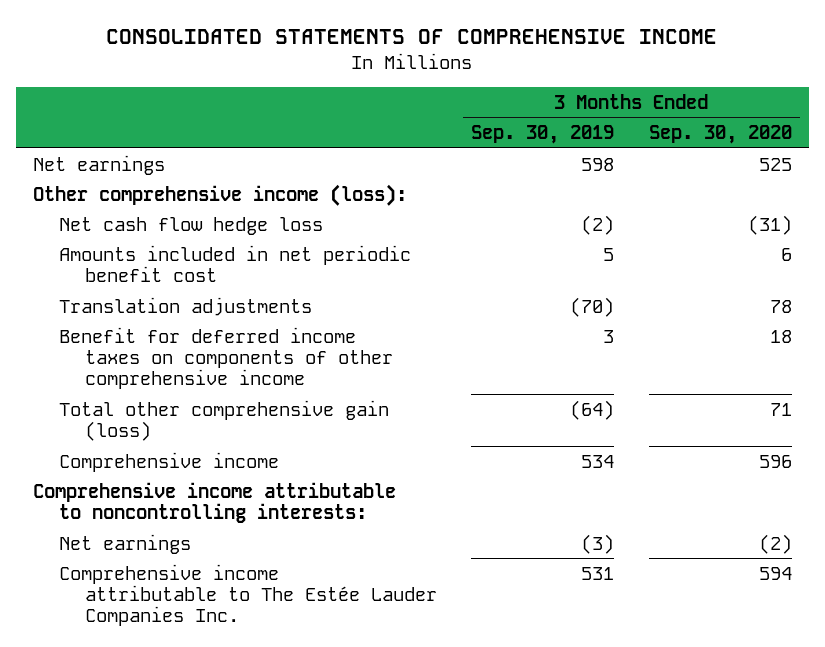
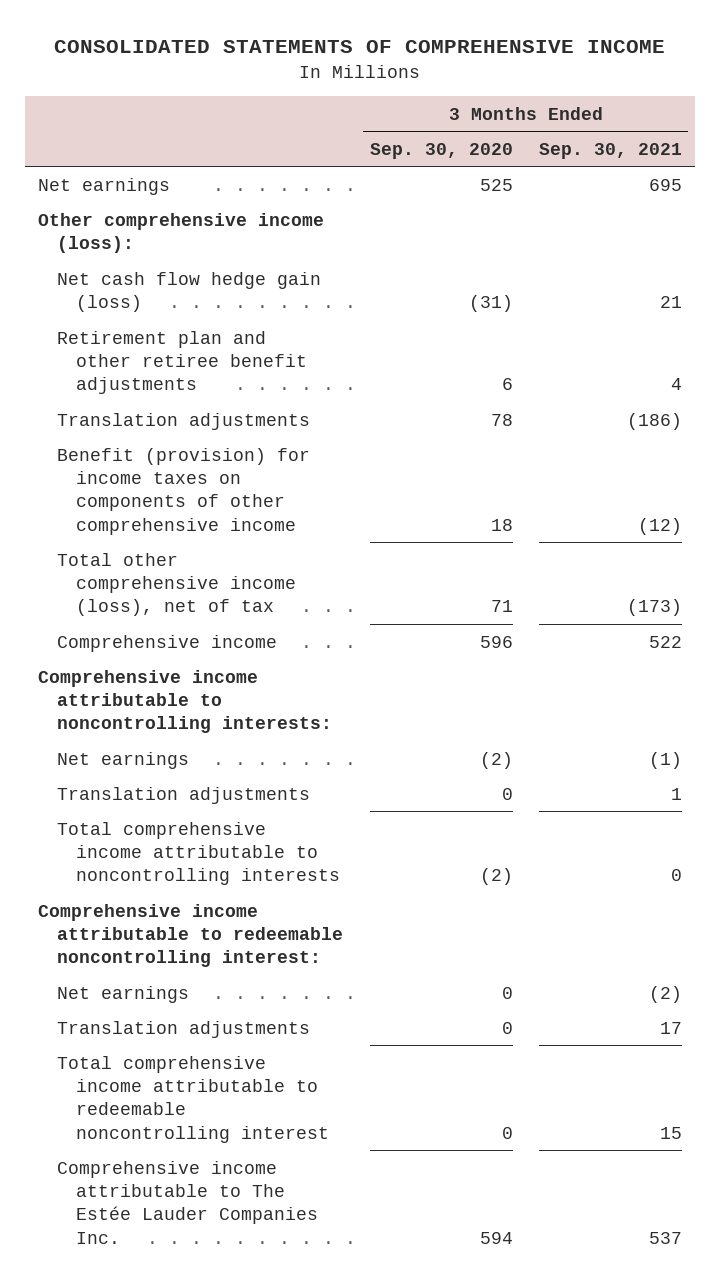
[471,125,615,145] Sep. 30, 2019 -> none
none -> [538,142,682,159] Sep. 30, 2021
[58,216,323,235] Net cash flow hedge loss -> [57,271,322,312] Net cash flow hedge gain (loss)
[58,244,411,282] Amounts included in net periodic benefit cost -> [57,330,307,395] Retirement plan and other retiree benefit adjustments
[58,326,393,390] Benefit for deferred income taxes on components of other comprehensive income -> [57,447,311,535] Benefit (provision) for income taxes on components of other comprehensive income
[58,399,389,441] Total other comprehensive gain (loss) -> [57,552,296,617] Total other comprehensive income (loss), net of tax
none -> [57,786,311,804] Translation adjustments
none -> [57,821,340,886] Total comprehensive income attributable to noncontrolling interests
none -> [38,903,344,968] Comprehensive income attributable to redeemable noncontrolling interest:
none -> [57,985,190,1003] Net earnings
none -> [57,1020,311,1038] Translation adjustments
none -> [57,1055,329,1143] Total comprehensive income attributable to redeemable noncontrolling interest

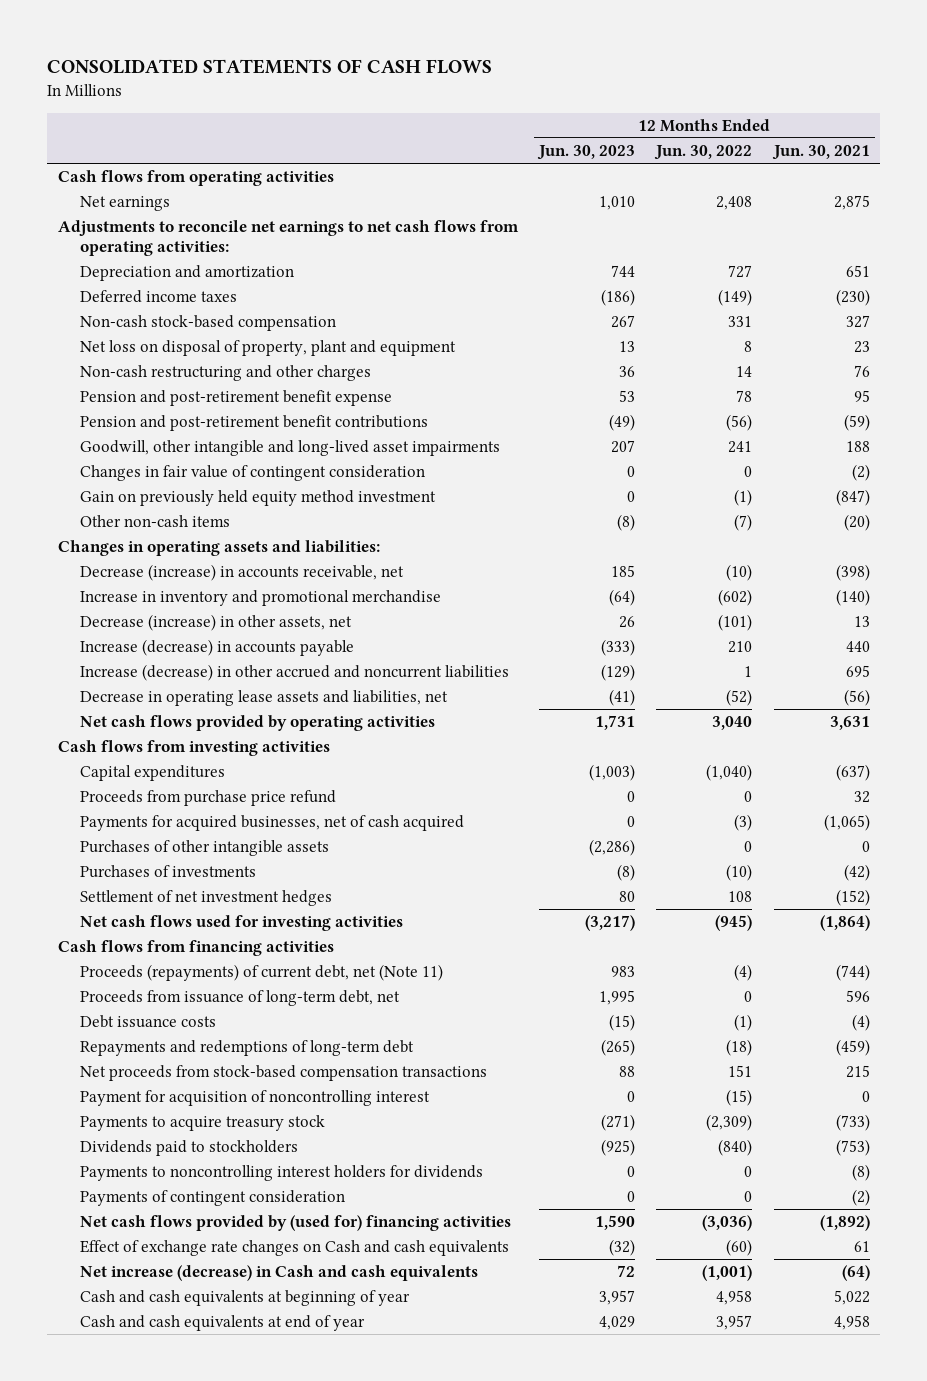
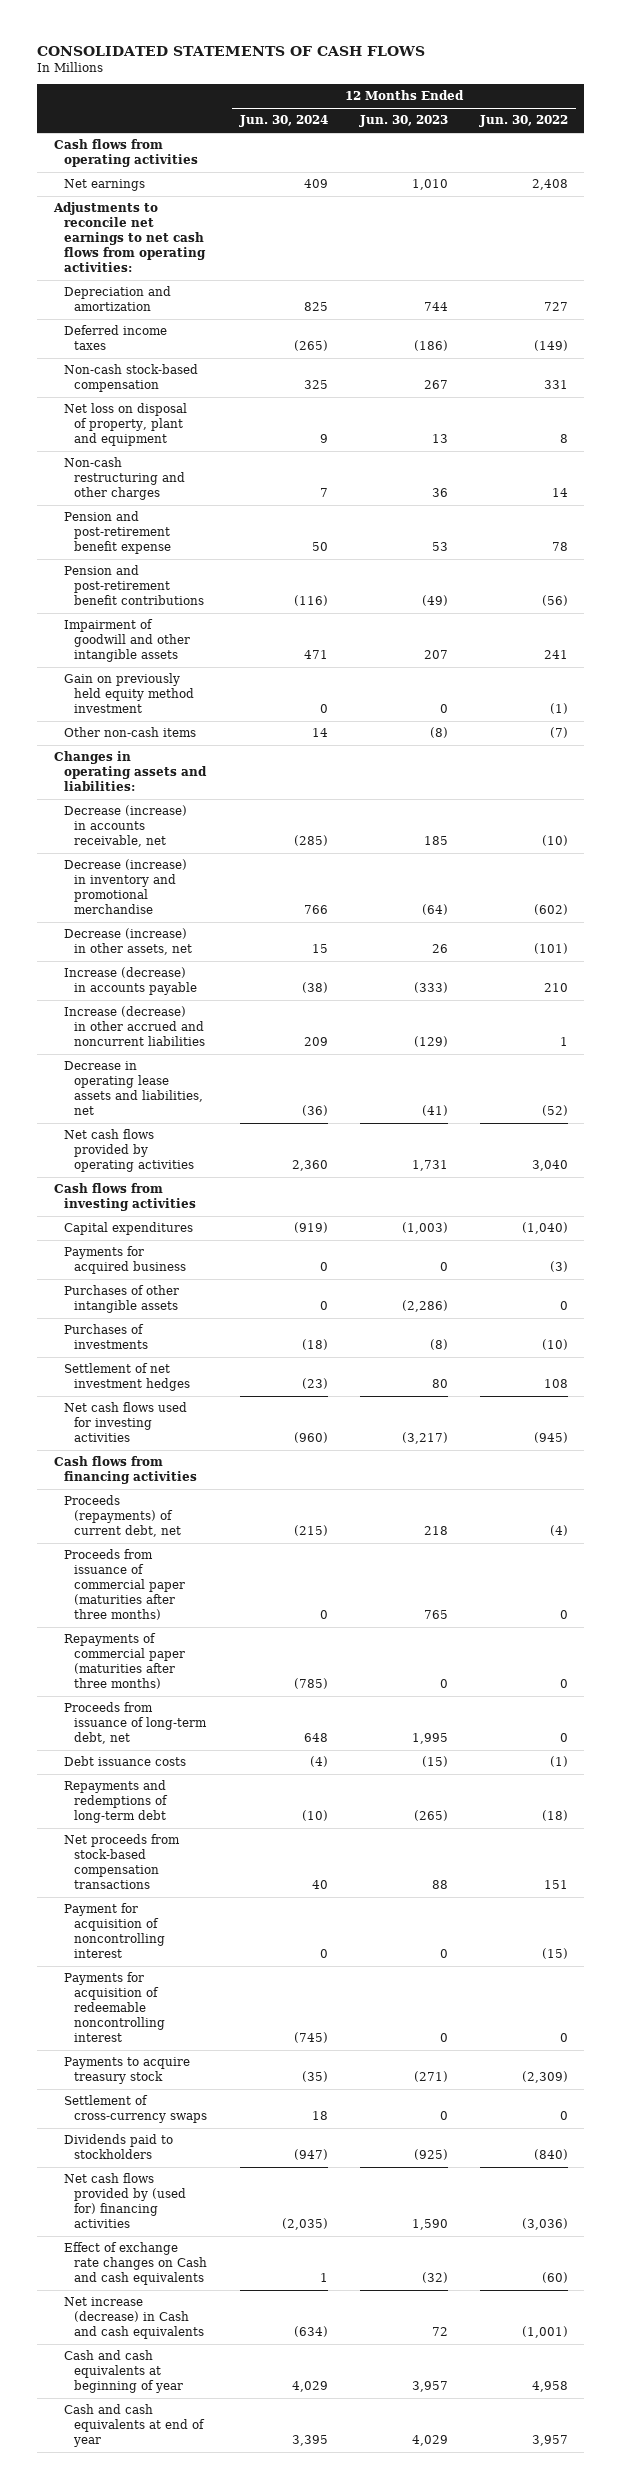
[771,144,870,160] Jun. 30, 2021 -> none
none -> [238,115,328,128] Jun. 30, 2024
[80,465,426,482] Changes in fair value of contingent consideration -> none
[80,440,501,457] Goodwill, other intangible and long-lived asset impairments -> [63,619,191,663] Impairment of goodwill and other intangible assets
[80,590,442,607] Increase in inventory and promotional merchandise -> [63,859,187,915] Decrease (increase) in inventory and promotional merchandise
[80,790,337,807] Proceeds from purchase price refund -> none
[80,815,465,832] Payments for acquired businesses, net of cash acquired -> [63,1246,187,1275] Payments for acquired business
[80,964,444,982] Proceeds (repayments) of current debt, net (Note 11) -> [63,1495,182,1538] Proceeds (repayments) of current debt, net
[610,966,635,978] 983 -> [423,1526,448,1536] 218
none -> [63,1549,186,1620] Proceeds from issuance of commercial paper (maturities after three months)
none -> [63,1633,186,1690] Repayments of commercial paper (maturities after three months)
none -> [63,1972,166,2042] Payments for acquisition of redeemable noncontrolling interest
none -> [63,2095,208,2124] Settlement of cross-currency swaps
[80,1165,484,1182] Payments to noncontrolling interest holders for dividends -> none
[80,1190,346,1207] Payments of contingent consideration -> none

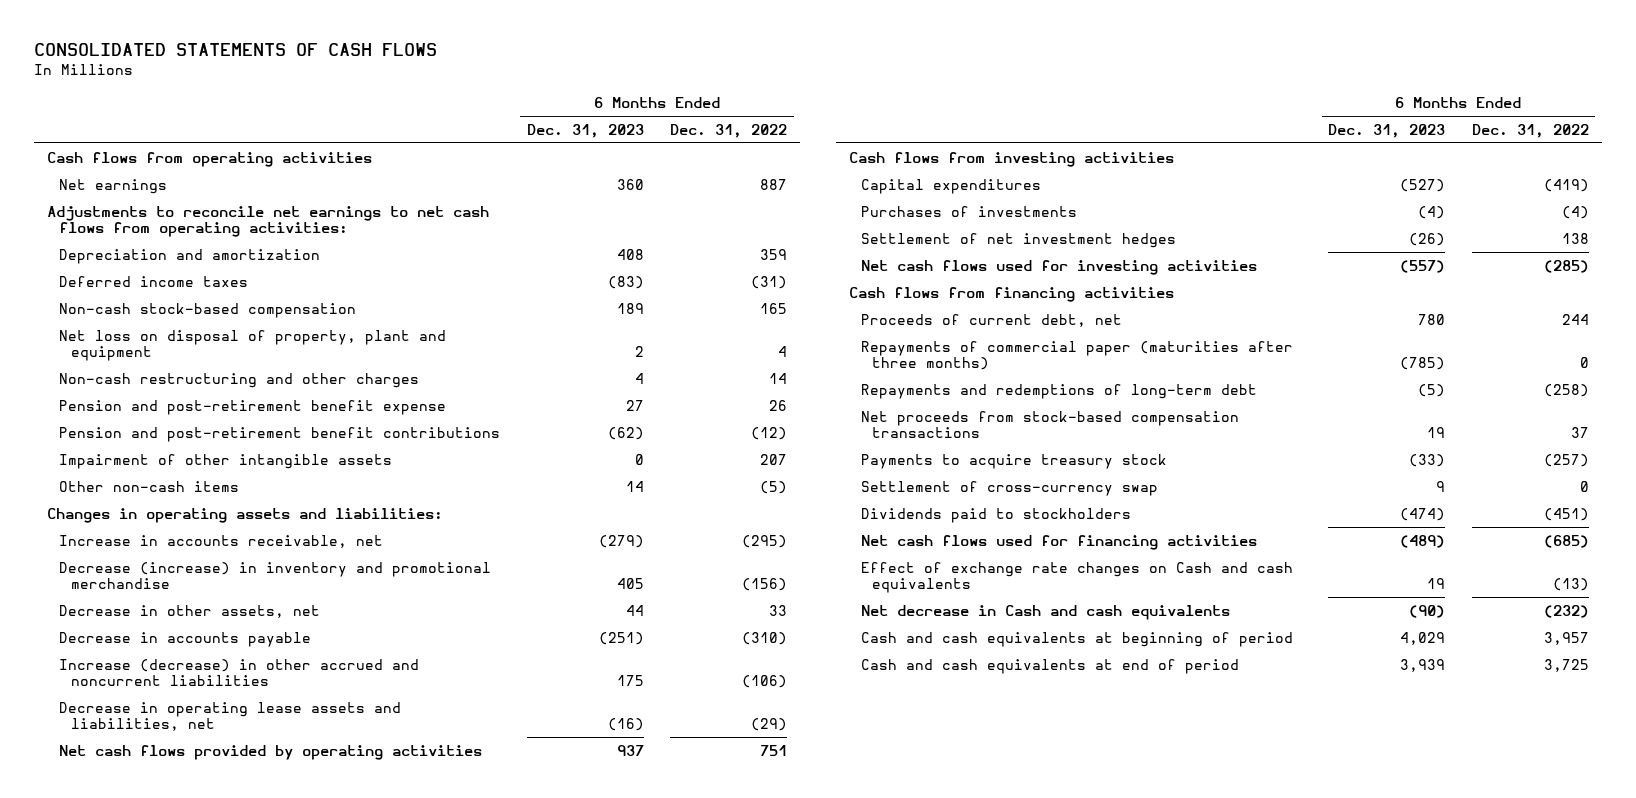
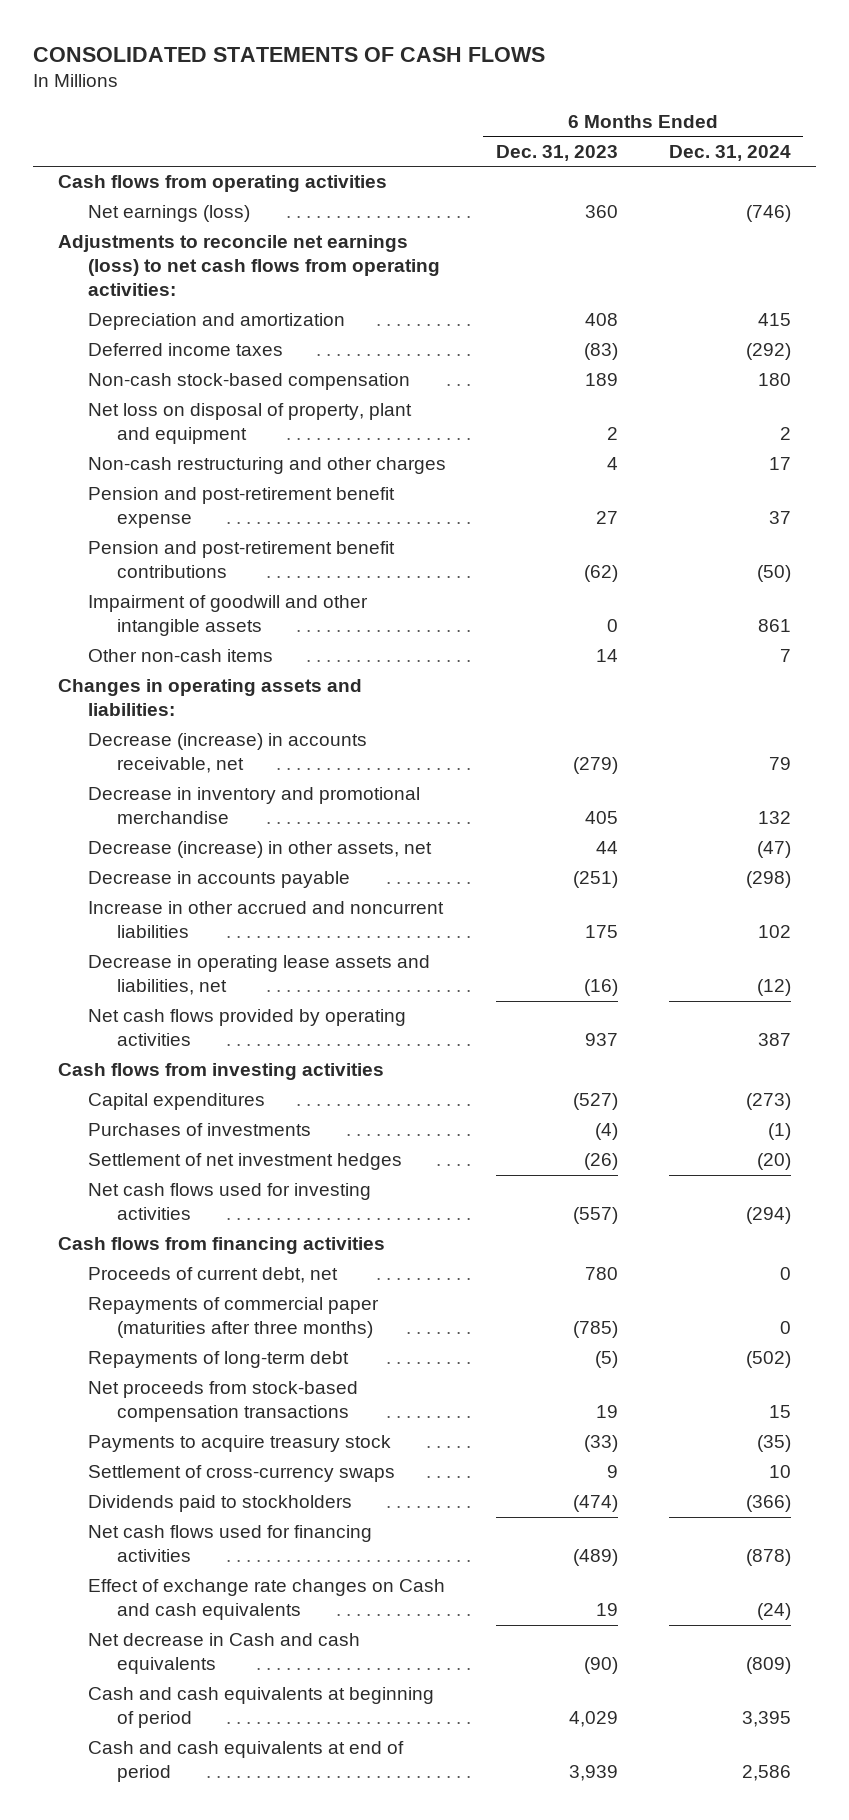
[670,123,788,138] Dec. 31, 2022 -> none
none -> [668,144,791,161] Dec. 31, 2024
[59,178,168,194] Net earnings -> [87,205,250,223] Net earnings (loss)
[47,205,490,238] Adjustments to reconcile net earnings to net cash flows from operating activities: -> [57,235,440,297] Adjustments to reconcile net earnings (loss) to net cash flows from operating activities:
[59,453,393,469] Impairment of other intangible assets -> [87,595,368,637] Impairment of goodwill and other intangible assets
[59,534,384,548] Increase in accounts receivable, net -> [87,733,367,774] Decrease (increase) in accounts receivable, net
[59,561,492,590] Decrease (increase) in inventory and promotional merchandise -> [87,787,420,825] Decrease in inventory and promotional merchandise
[59,604,321,618] Decrease in other assets, net -> [87,841,432,859] Decrease (increase) in other assets, net
[59,658,420,687] Increase (decrease) in other accrued and noncurrent liabilities -> [87,901,444,939] Increase in other accrued and noncurrent liabilities
[860,383,1257,399] Repayments and redemptions of long-term debt -> [87,1351,349,1369] Repayments of long-term debt
[860,480,1158,496] Settlement of cross-currency swap -> [87,1465,395,1483] Settlement of cross-currency swaps

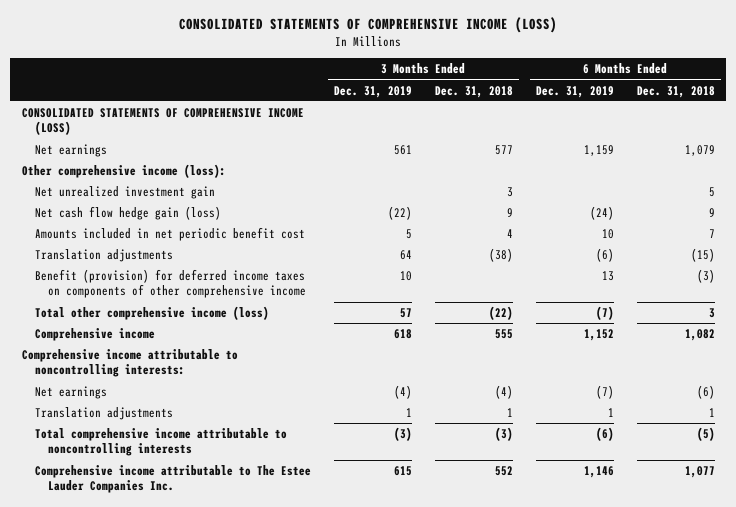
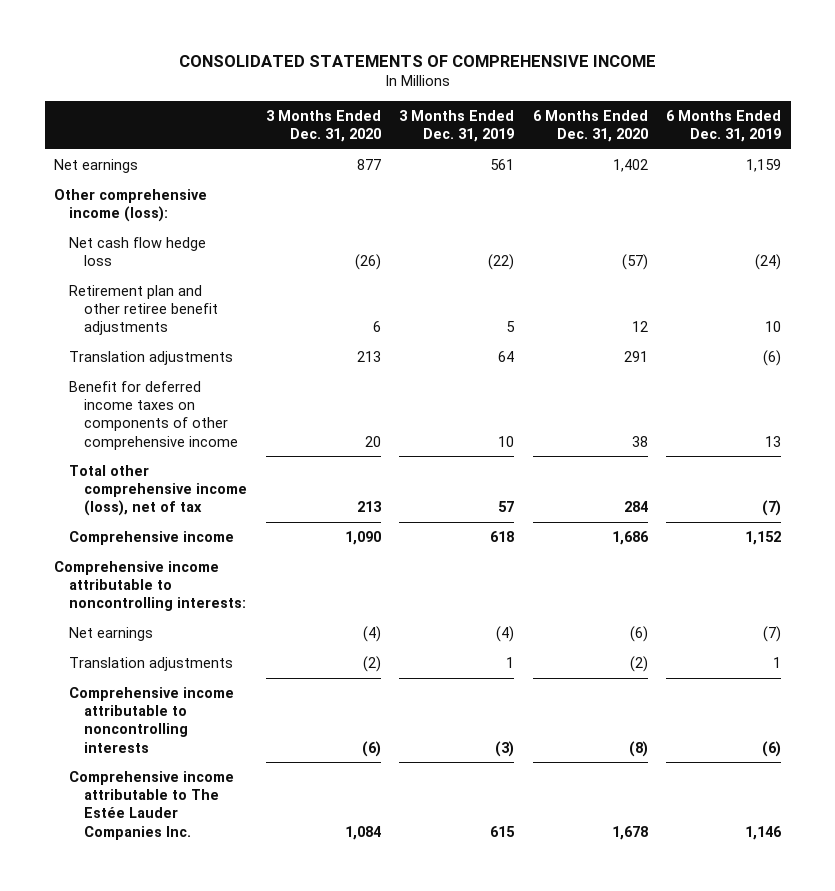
[179,17,558,34] CONSOLIDATED STATEMENTS OF COMPREHENSIVE INCOME (LOSS) -> [178,54,656,67] CONSOLIDATED STATEMENTS OF COMPREHENSIVE INCOME
[434,85,513,98] Dec. 31, 2018 -> none
[636,85,715,98] Dec. 31, 2018 -> none
none -> [265,109,381,142] 3 Months Ended Dec. 31, 2020
none -> [532,109,648,142] 6 Months Ended Dec. 31, 2020
[21,107,304,136] CONSOLIDATED STATEMENTS OF COMPREHENSIVE INCOME (LOSS) -> none
[34,185,215,199] Net unrealized investment gain -> none
[34,205,221,220] Net cash flow hedge gain (loss) -> [68,236,206,267] Net cash flow hedge loss
[34,226,305,241] Amounts included in net periodic benefit cost -> [68,284,218,336] Retirement plan and other retiree benefit adjustments
[34,268,307,299] Benefit (provision) for deferred income taxes on components of other comprehensive income -> [68,380,238,450] Benefit for deferred income taxes on components of other comprehensive income
[34,305,269,320] Total other comprehensive income (loss) -> [68,464,247,517] Total other comprehensive income (loss), net of tax
[34,427,287,457] Total comprehensive income attributable to noncontrolling interests -> [68,686,234,753] Comprehensive income attributable to noncontrolling interests
[34,464,311,494] Comprehensive income attributable to The Estee Lauder Companies Inc. -> [68,770,234,840] Comprehensive income attributable to The Estée Lauder Companies Inc.

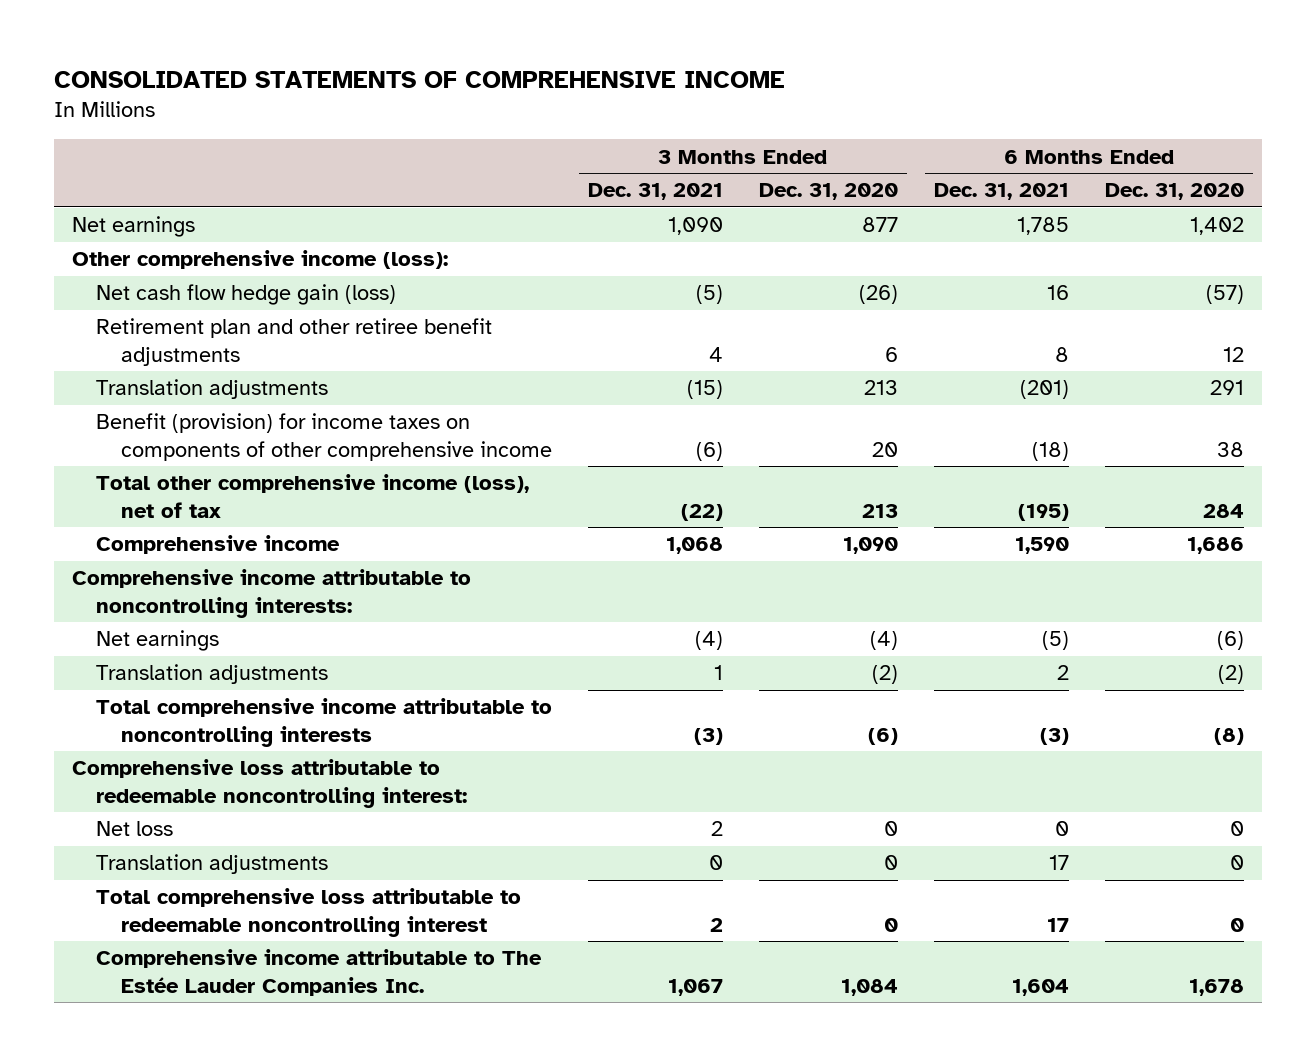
[399,109,515,142] 3 Months Ended Dec. 31, 2019 -> none
[666,109,782,142] 6 Months Ended Dec. 31, 2019 -> none
none -> [588,183,724,201] Dec. 31, 2021
none -> [934,183,1070,201] Dec. 31, 2021
[68,236,206,267] Net cash flow hedge loss -> [96,284,397,306] Net cash flow hedge gain (loss)
[68,380,238,450] Benefit for deferred income taxes on components of other comprehensive income -> [96,413,552,461] Benefit (provision) for income taxes on components of other comprehensive income
[68,686,234,753] Comprehensive income attributable to noncontrolling interests -> [96,698,553,747] Total comprehensive income attributable to noncontrolling interests
none -> [72,759,468,808] Comprehensive loss attributable to redeemable noncontrolling interest:
none -> [96,821,174,837] Net loss
none -> [96,854,329,875] Translation adjustments
none -> [96,888,522,937] Total comprehensive loss attributable to redeemable noncontrolling interest

